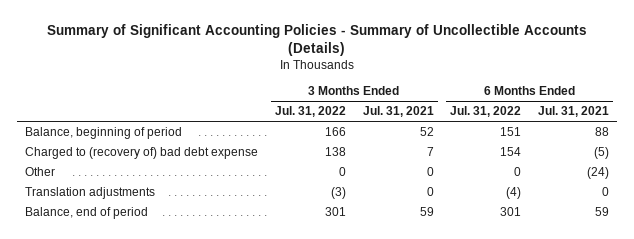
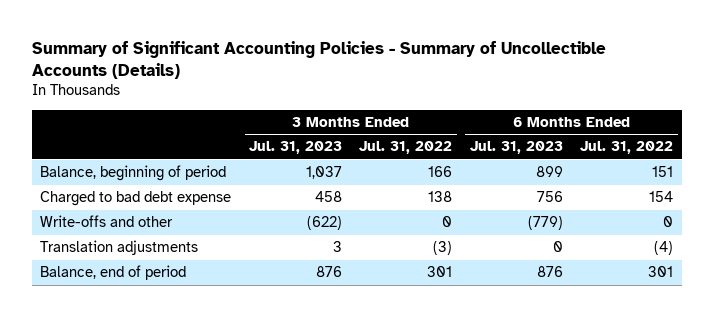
[362,106,434,118] Jul. 31, 2021 -> none
[537,106,609,118] Jul. 31, 2021 -> none
none -> [248,141,342,155] Jul. 31, 2023
none -> [469,141,563,155] Jul. 31, 2023
[25,167,56,177] Other -> none
[25,147,259,160] Charged to (recovery of) bad debt expense -> [40,191,232,207] Charged to bad debt expense
none -> [40,215,174,228] Write-offs and other

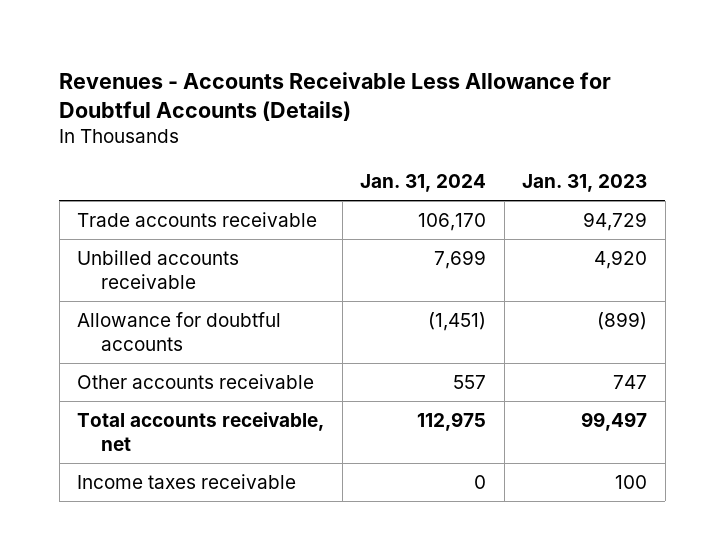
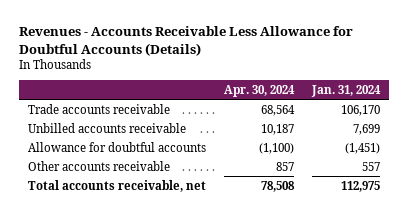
[522,174,648,193] Jan. 31, 2023 -> none
none -> [223,84,295,97] Apr. 30, 2024
[77,473,297,489] Income taxes receivable -> none

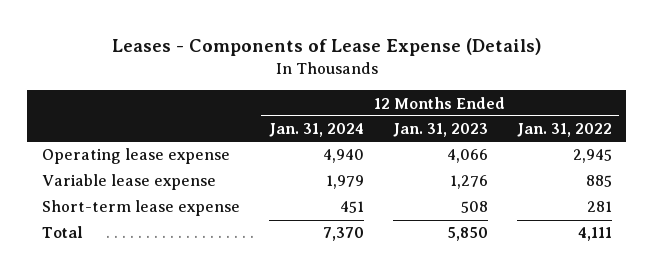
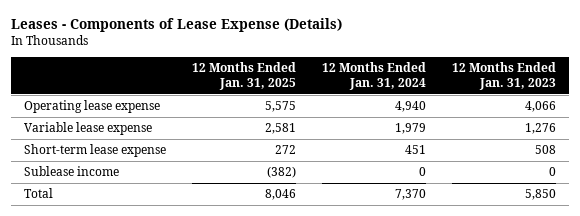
[516,123,612,138] Jan. 31, 2022 -> none
none -> [191,62,296,91] 12 Months Ended Jan. 31, 2025
none -> [23,166,119,177] Sublease income

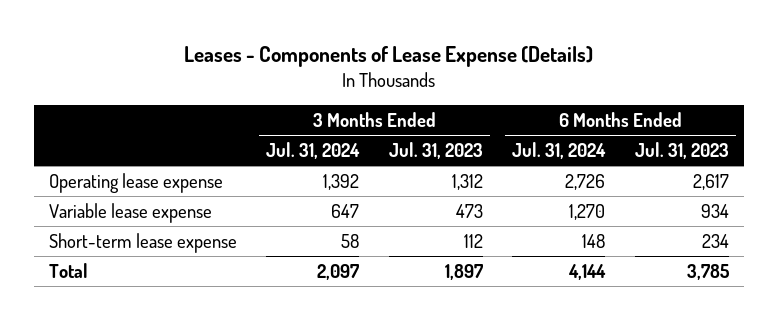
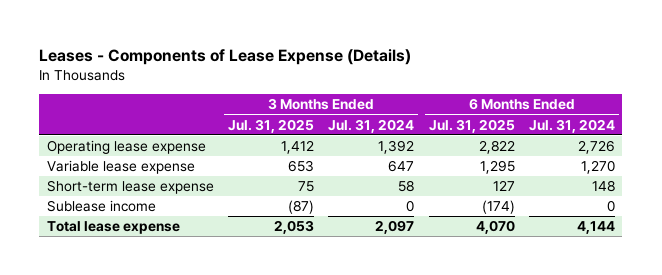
[388,141,483,159] Jul. 31, 2023 -> none
[634,141,729,159] Jul. 31, 2023 -> none
none -> [227,118,314,133] Jul. 31, 2025
none -> [428,118,515,133] Jul. 31, 2025
none -> [46,200,156,213] Sublease income
[48,262,88,278] Total -> [46,221,180,235] Total lease expense

